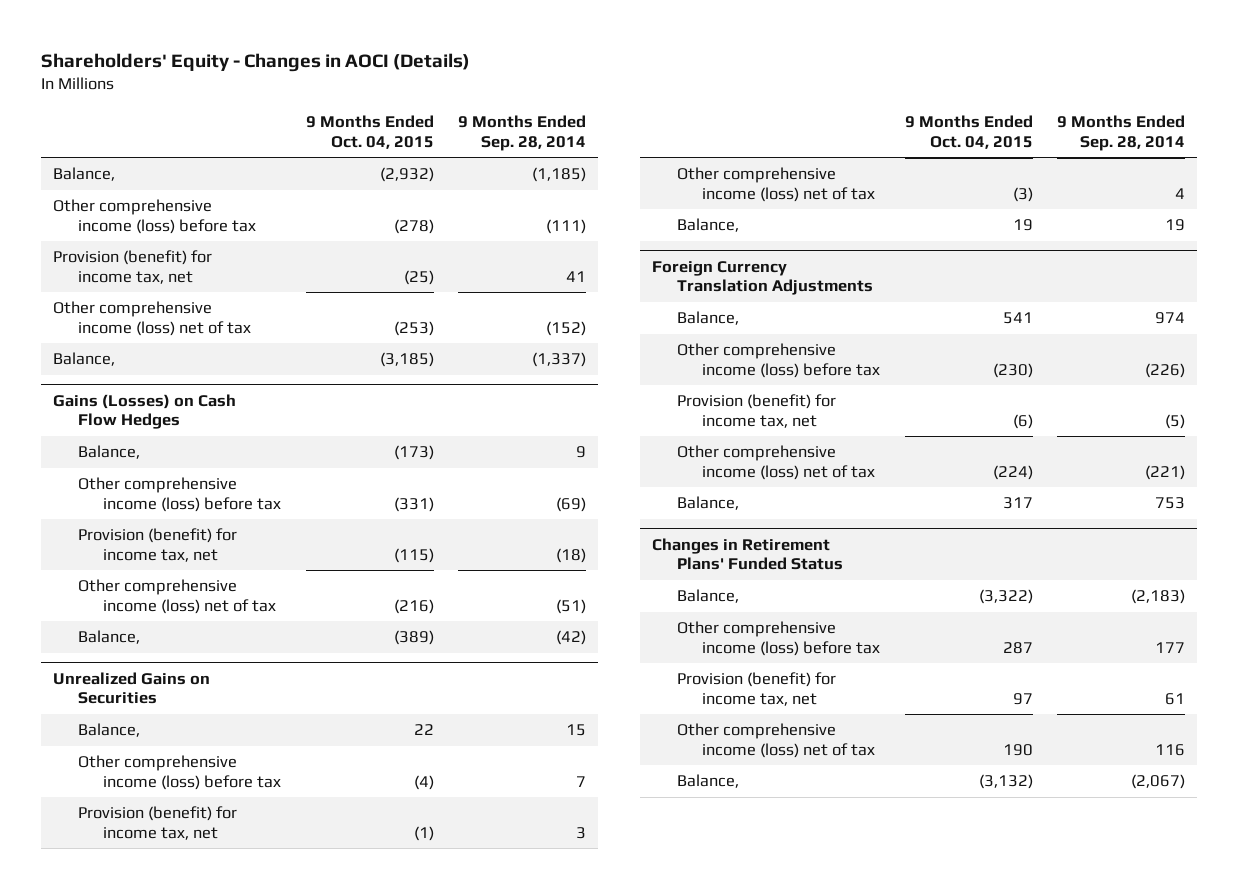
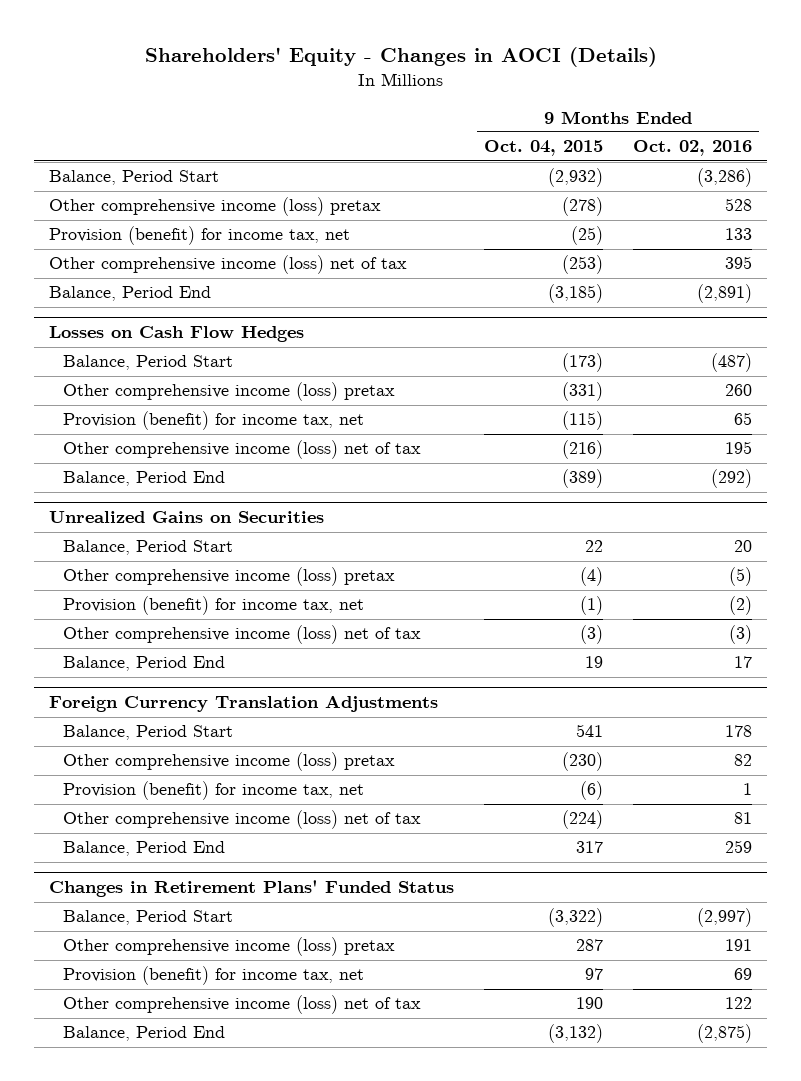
[458,115,587,151] 9 Months Ended Sep. 28, 2014 -> none
none -> [632,140,752,157] Oct. 02, 2016
[53,167,116,182] Balance, -> [49,170,220,186] Balance, Period Start
[53,199,257,234] Other comprehensive income (loss) before tax -> [49,197,382,217] Other comprehensive income (loss) pretax
[53,352,116,367] Balance, -> [49,286,212,302] Balance, Period End
[53,394,237,430] Gains (Losses) on Cash Flow Hedges -> [49,326,305,343] Losses on Cash Flow Hedges
[78,445,141,460] Balance, -> [62,355,233,371] Balance, Period Start
[78,477,282,512] Other comprehensive income (loss) before tax -> [62,382,395,402] Other comprehensive income (loss) pretax
[78,630,141,645] Balance, -> [62,471,225,487] Balance, Period End
[78,723,141,738] Balance, -> [62,540,233,556] Balance, Period Start
[78,755,282,790] Other comprehensive income (loss) before tax -> [62,567,395,587] Other comprehensive income (loss) pretax
[677,218,740,233] Balance, -> [62,656,225,672] Balance, Period End
[677,311,740,326] Balance, -> [62,725,233,741] Balance, Period Start
[677,343,881,378] Other comprehensive income (loss) before tax -> [62,752,395,772] Other comprehensive income (loss) pretax
[677,496,740,511] Balance, -> [62,841,225,857] Balance, Period End
[677,589,740,604] Balance, -> [62,910,233,926] Balance, Period Start
[677,621,881,656] Other comprehensive income (loss) before tax -> [62,937,395,957] Other comprehensive income (loss) pretax
[677,774,740,789] Balance, -> [62,1026,225,1042] Balance, Period End

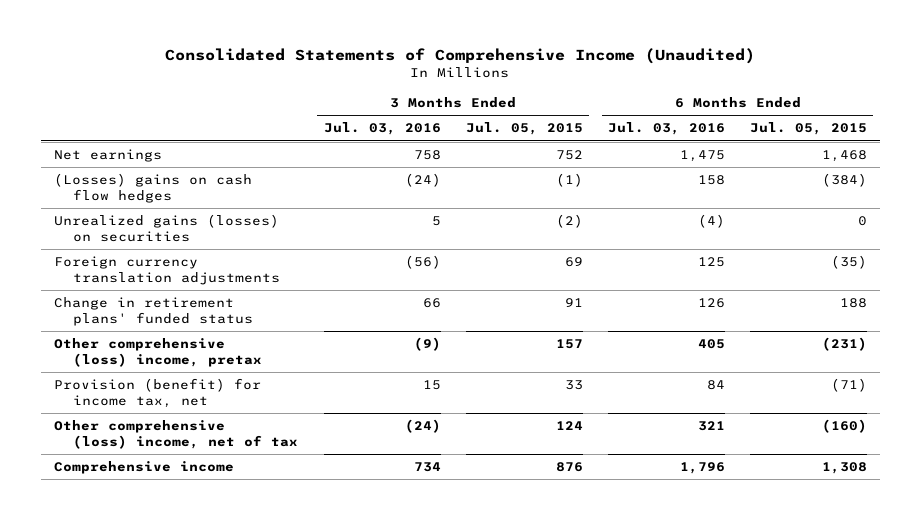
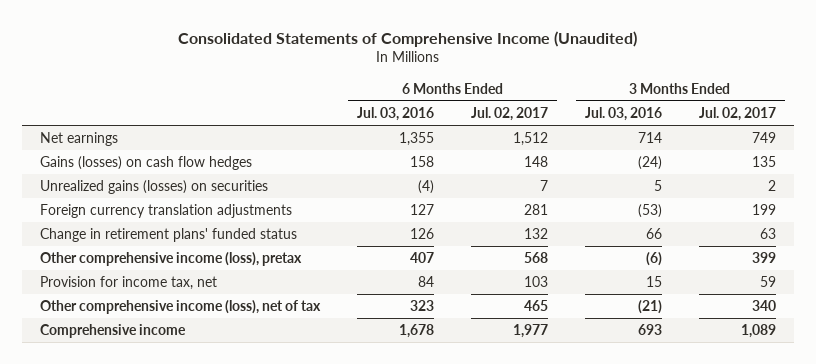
[465,122,583,136] Jul. 05, 2015 -> none
[750,122,868,136] Jul. 05, 2015 -> none
none -> [471,106,549,121] Jul. 02, 2017
none -> [698,106,776,121] Jul. 02, 2017
[413,150,441,161] 758 -> [637,132,662,144] 714
[679,150,725,163] 1,475 -> [399,132,435,147] 1,355
[53,173,252,203] (Losses) gains on cash flow hedges -> [40,156,253,171] Gains (losses) on cash flow hedges
[404,255,441,270] (56) -> [637,204,662,219] (53)
[697,257,725,268] 125 -> [410,204,435,216] 127
[53,338,263,367] Other comprehensive (loss) income, pretax -> [40,252,303,267] Other comprehensive income (loss), pretax
[413,337,441,352] (9) -> [645,252,662,267] (6)
[697,339,725,350] 405 -> [410,252,435,264] 407
[53,378,261,408] Provision (benefit) for income tax, net -> [40,276,218,291] Provision for income tax, net
[53,420,299,449] Other comprehensive (loss) income, net of tax -> [40,300,322,315] Other comprehensive income (loss), net of tax
[404,419,441,434] (24) -> [637,300,662,315] (21)
[697,421,725,432] 321 -> [410,300,435,312] 323
[413,462,441,473] 734 -> [637,324,662,336] 693
[679,462,725,475] 1,796 -> [399,324,435,339] 1,678

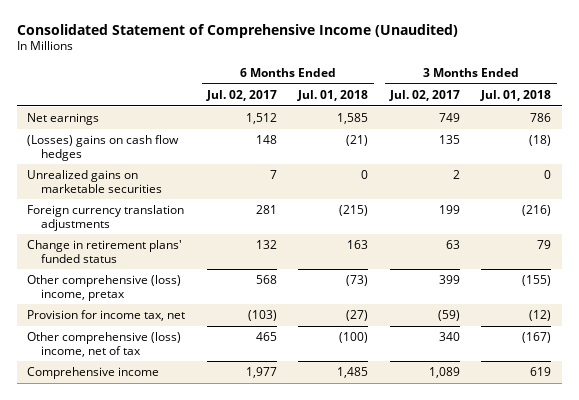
[178,30,638,47] Consolidated Statements of Comprehensive Income (Unaudited) -> [16,23,458,38] Consolidated Statement of Comprehensive Income (Unaudited)
[357,106,435,121] Jul. 03, 2016 -> none
[584,106,662,121] Jul. 03, 2016 -> none
none -> [297,89,369,101] Jul. 01, 2018
none -> [480,89,552,101] Jul. 01, 2018
[40,156,253,171] Gains (losses) on cash flow hedges -> [27,135,180,161] (Losses) gains on cash flow hedges
[40,180,269,195] Unrealized gains (losses) on securities -> [27,170,162,193] Unrealized gains on marketable securities
[40,252,303,267] Other comprehensive income (loss), pretax -> [27,275,182,301] Other comprehensive (loss) income, pretax
[524,276,549,288] 103 -> [247,310,277,322] (103)
[759,276,776,288] 59 -> [437,310,460,322] (59)
[40,300,322,315] Other comprehensive income (loss), net of tax -> [27,332,182,357] Other comprehensive (loss) income, net of tax

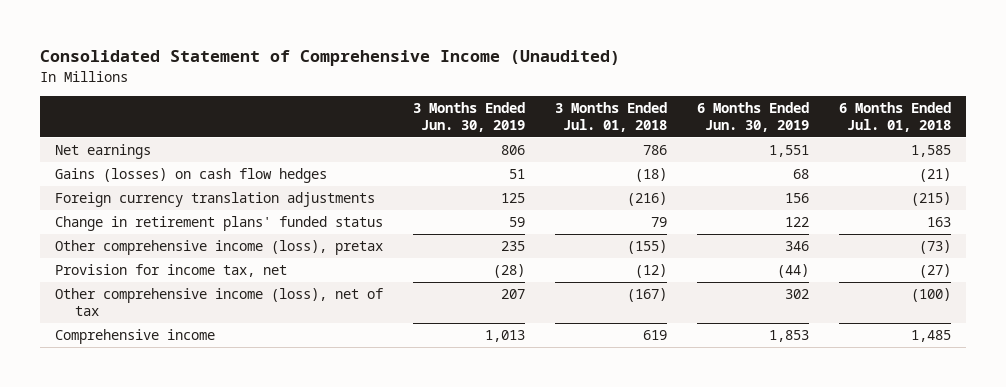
[205,89,277,101] Jul. 02, 2017 -> none
[388,89,460,101] Jul. 02, 2017 -> none
none -> [413,101,526,133] 3 Months Ended Jun. 30, 2019
none -> [696,101,809,133] 6 Months Ended Jun. 30, 2019
[27,170,162,193] Unrealized gains on marketable securities -> none
[27,135,180,161] (Losses) gains on cash flow hedges -> [55,167,328,183] Gains (losses) on cash flow hedges
[27,275,182,301] Other comprehensive (loss) income, pretax -> [55,239,384,255] Other comprehensive income (loss), pretax
[27,332,182,357] Other comprehensive (loss) income, net of tax -> [55,287,384,317] Other comprehensive income (loss), net of tax

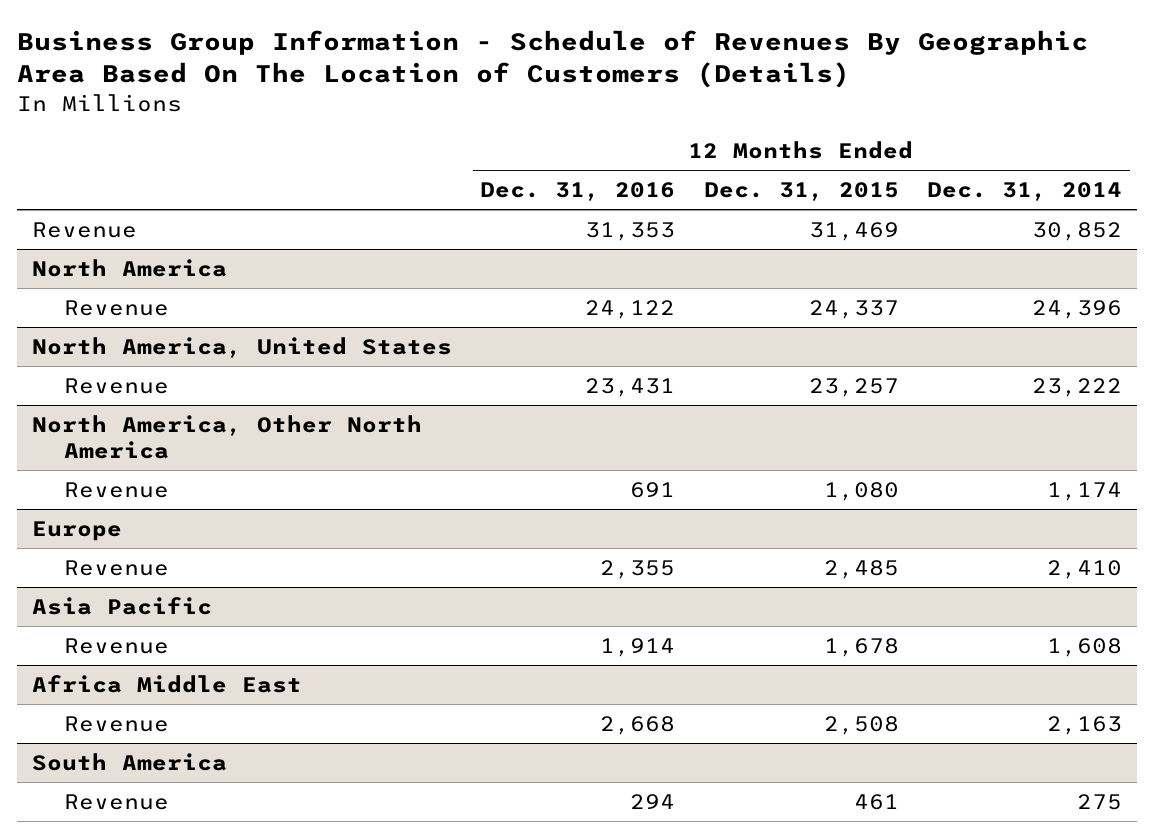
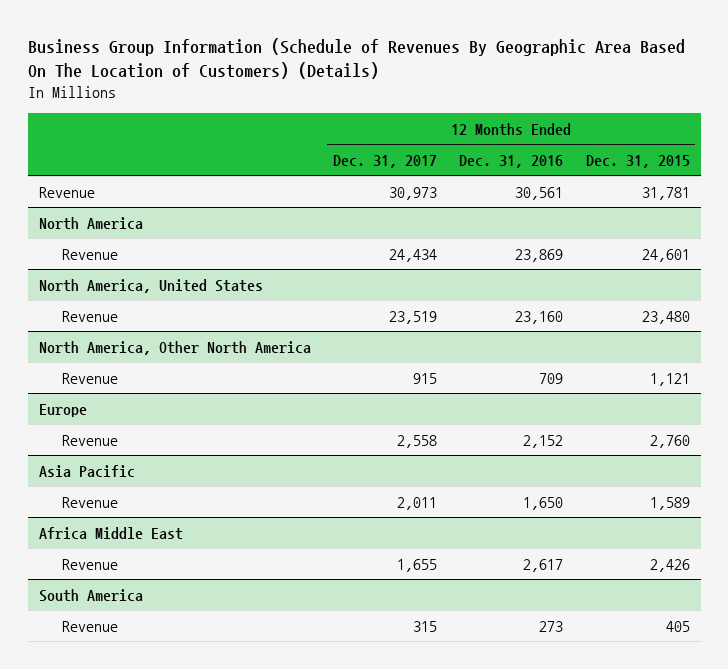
[17,29,1089,89] Business Group Information - Schedule of Revenues By Geographic Area Based On The Location of Customers (Details) -> [27,37,685,80] Business Group Information (Schedule of Revenues By Geographic Area Based On The Location of Customers) (Details)
[927,182,1123,202] Dec. 31, 2014 -> none
none -> [333,154,438,168] Dec. 31, 2017
[585,221,676,241] 31,353 -> [515,186,564,200] 30,561
[808,221,899,241] 31,469 -> [641,186,690,200] 31,781
[585,299,676,319] 24,122 -> [515,248,564,262] 23,869
[808,299,899,319] 24,337 -> [641,248,690,262] 24,601
[585,377,676,397] 23,431 -> [515,310,564,324] 23,160
[808,377,899,397] 23,257 -> [641,310,690,324] 23,480
[630,481,676,498] 691 -> [539,372,564,384] 709
[823,481,899,501] 1,080 -> [649,372,690,386] 1,121
[600,559,676,579] 2,355 -> [523,434,564,448] 2,152
[823,559,899,579] 2,485 -> [649,434,690,448] 2,760
[600,637,676,657] 1,914 -> [523,496,564,510] 1,650
[823,637,899,657] 1,678 -> [649,496,690,510] 1,589
[600,715,676,735] 2,668 -> [523,558,564,572] 2,617
[823,715,899,735] 2,508 -> [649,558,690,572] 2,426
[630,793,676,809] 294 -> [539,620,564,632] 273
[853,793,899,810] 461 -> [665,620,690,632] 405

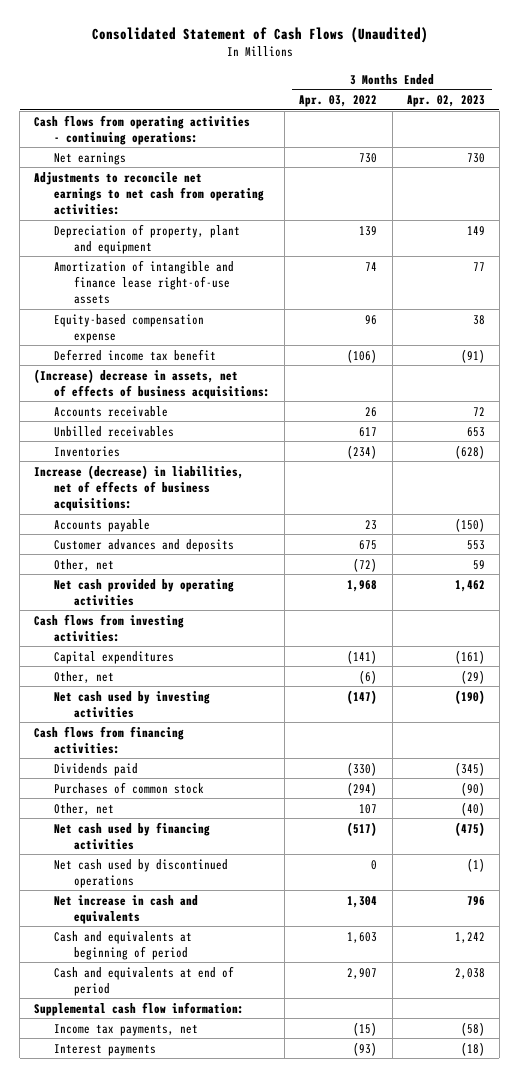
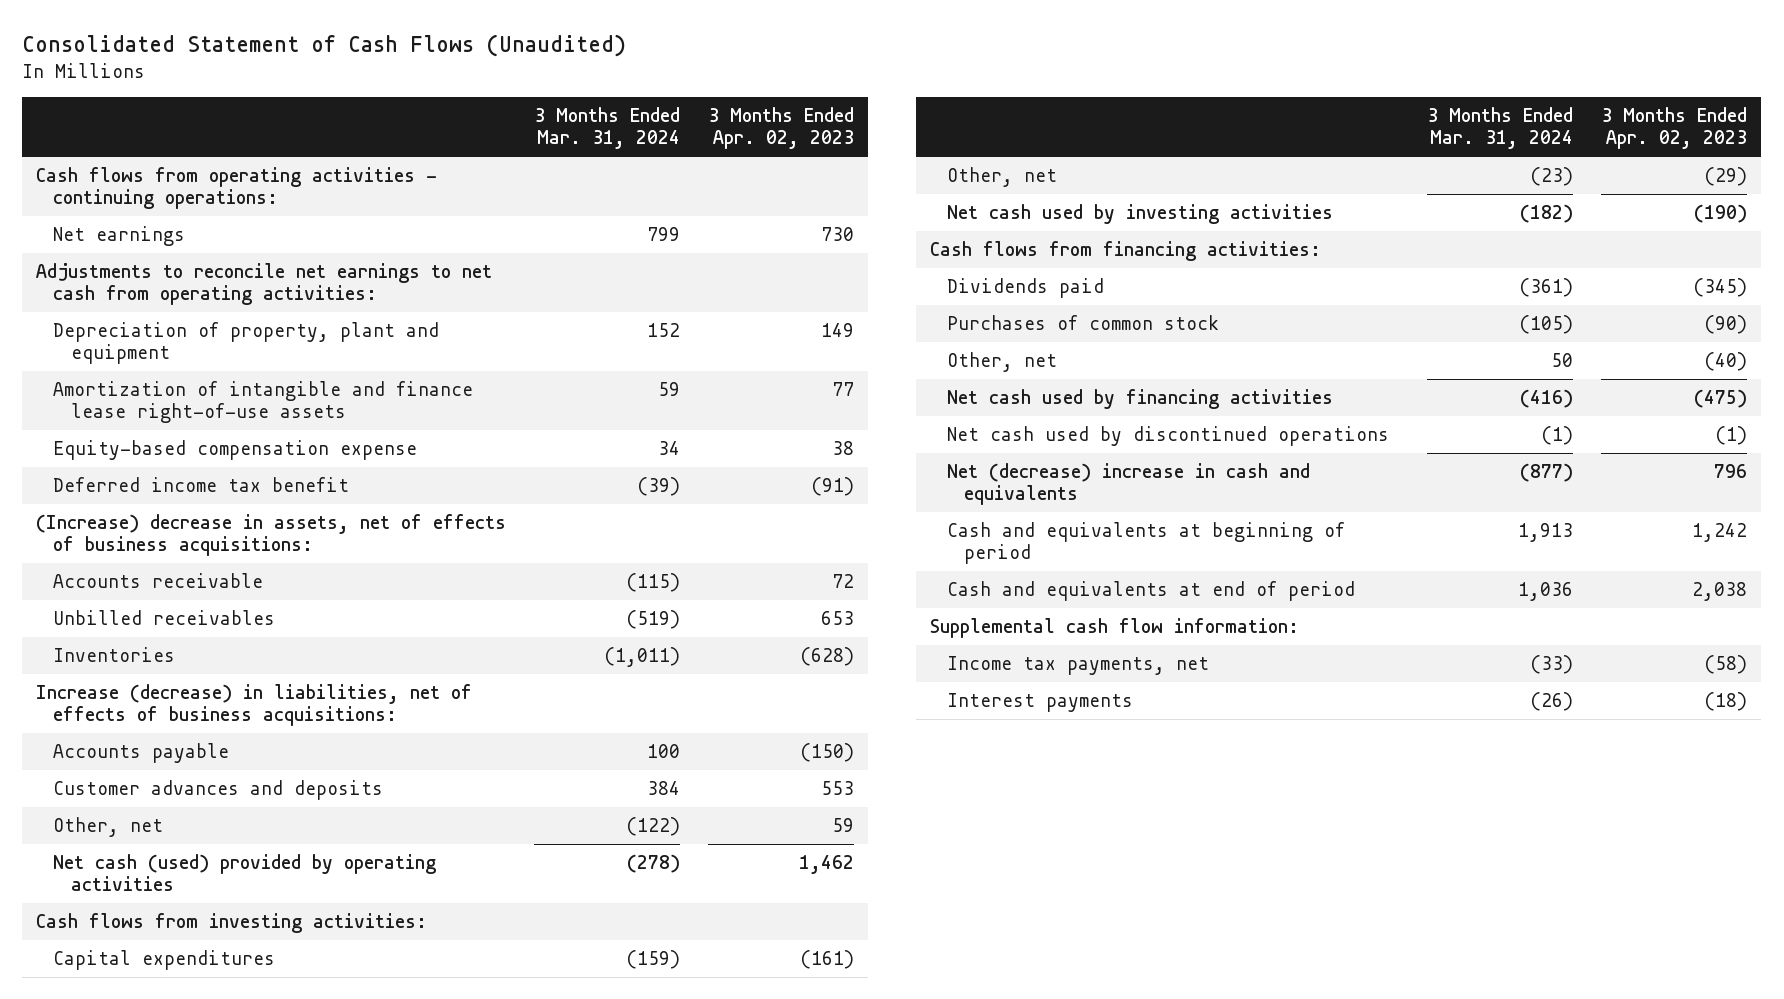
[299,94,378,107] Apr. 03, 2022 -> none
none -> [534,106,681,150] 3 Months Ended Mar. 31, 2024
[54,578,235,606] Net cash provided by operating activities -> [53,854,437,892] Net cash (used) provided by operating activities
[54,894,199,924] Net increase in cash and equivalents -> [946,463,1310,506] Net (decrease) increase in cash and equivalents

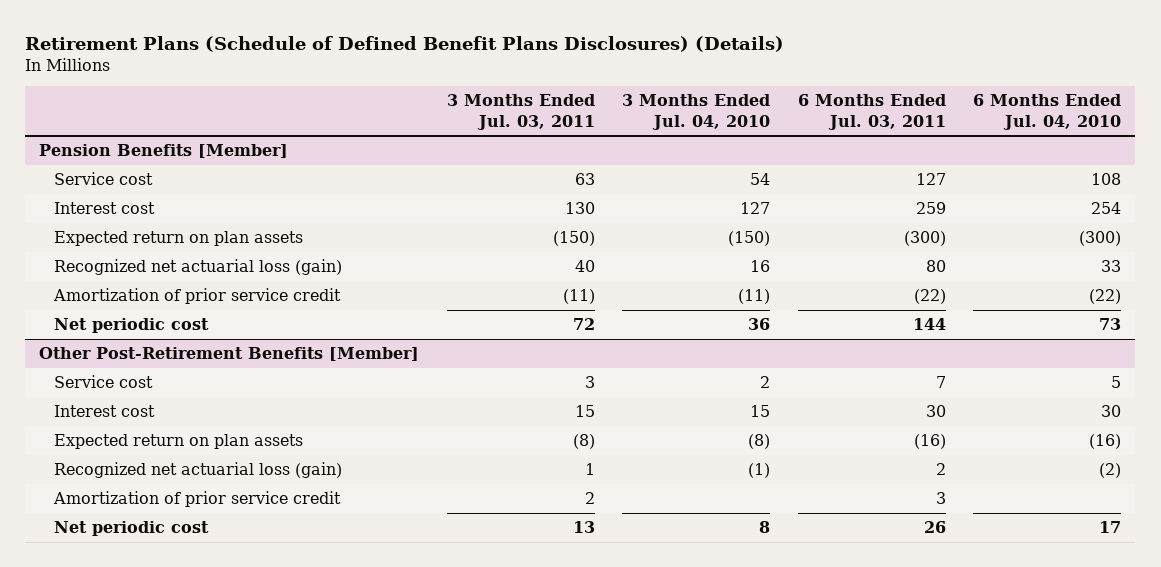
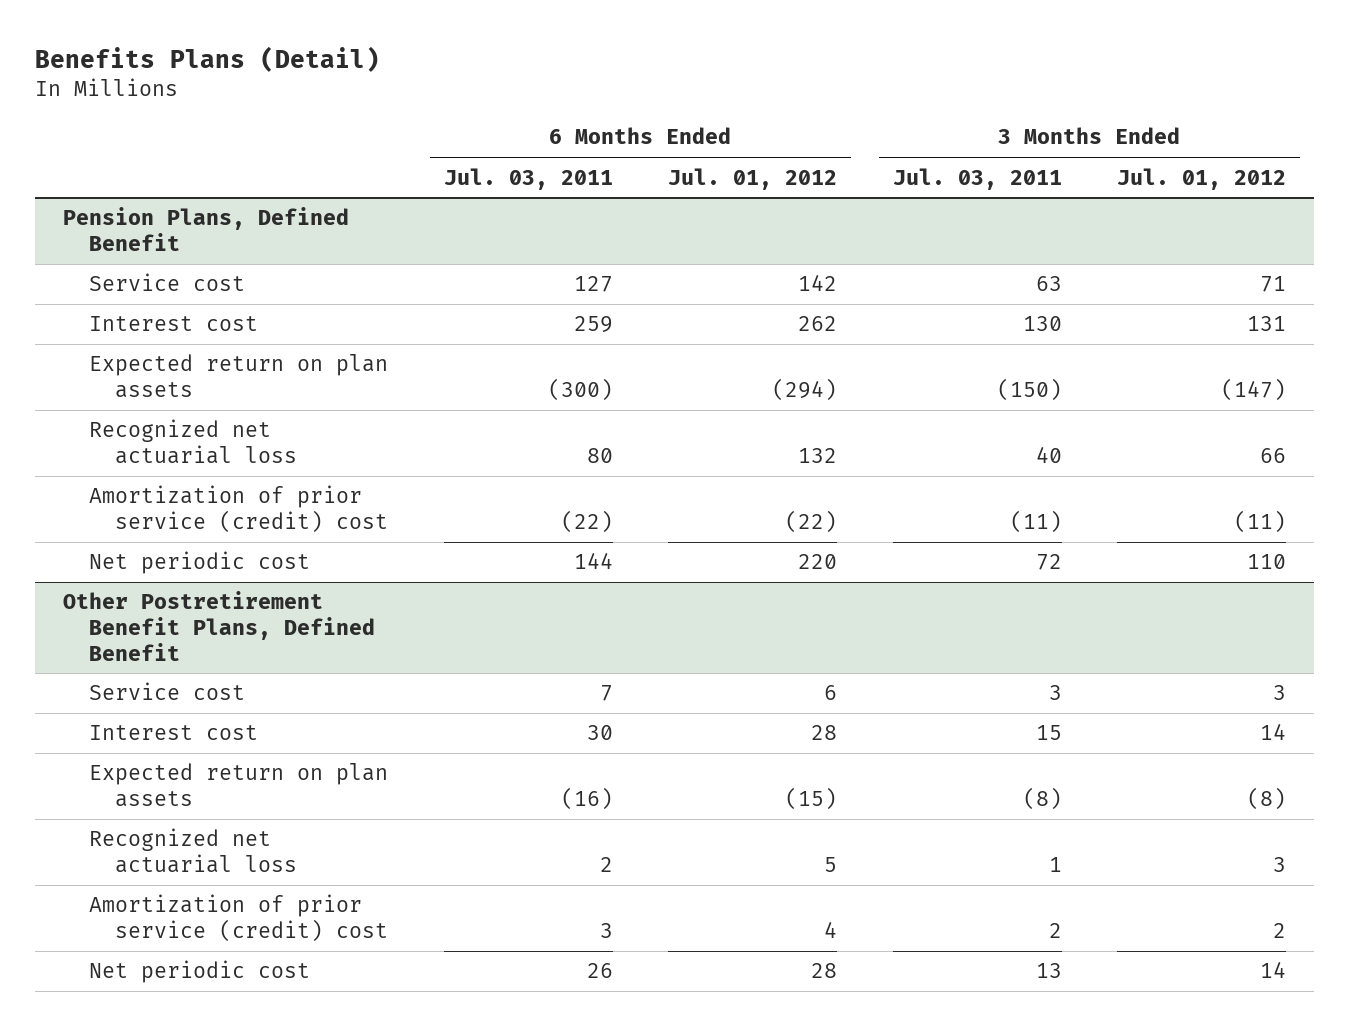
[25,35,785,52] Retirement Plans (Schedule of Defined Benefit Plans Disclosures) (Details) -> [35,45,381,72] Benefits Plans (Detail)
[622,94,771,130] 3 Months Ended Jul. 04, 2010 -> none
[973,94,1122,130] 6 Months Ended Jul. 04, 2010 -> none
none -> [668,167,838,190] Jul. 01, 2012
none -> [1117,167,1287,190] Jul. 01, 2012
[39,144,289,159] Pension Benefits [Member] -> none
none -> [63,207,350,251] Pension Plans, Defined Benefit
[53,259,342,276] Recognized net actuarial loss (gain) -> [88,419,297,464] Recognized net actuarial loss
[52,288,341,305] Amortization of prior service credit -> [88,485,388,533] Amortization of prior service (credit) cost
[39,347,420,362] Other Post-Retirement Benefits [Member] -> none
none -> [63,591,375,661] Other Postretirement Benefit Plans, Defined Benefit
[53,462,342,479] Recognized net actuarial loss (gain) -> [88,828,297,873] Recognized net actuarial loss
[52,491,341,508] Amortization of prior service credit -> [88,894,388,942] Amortization of prior service (credit) cost

